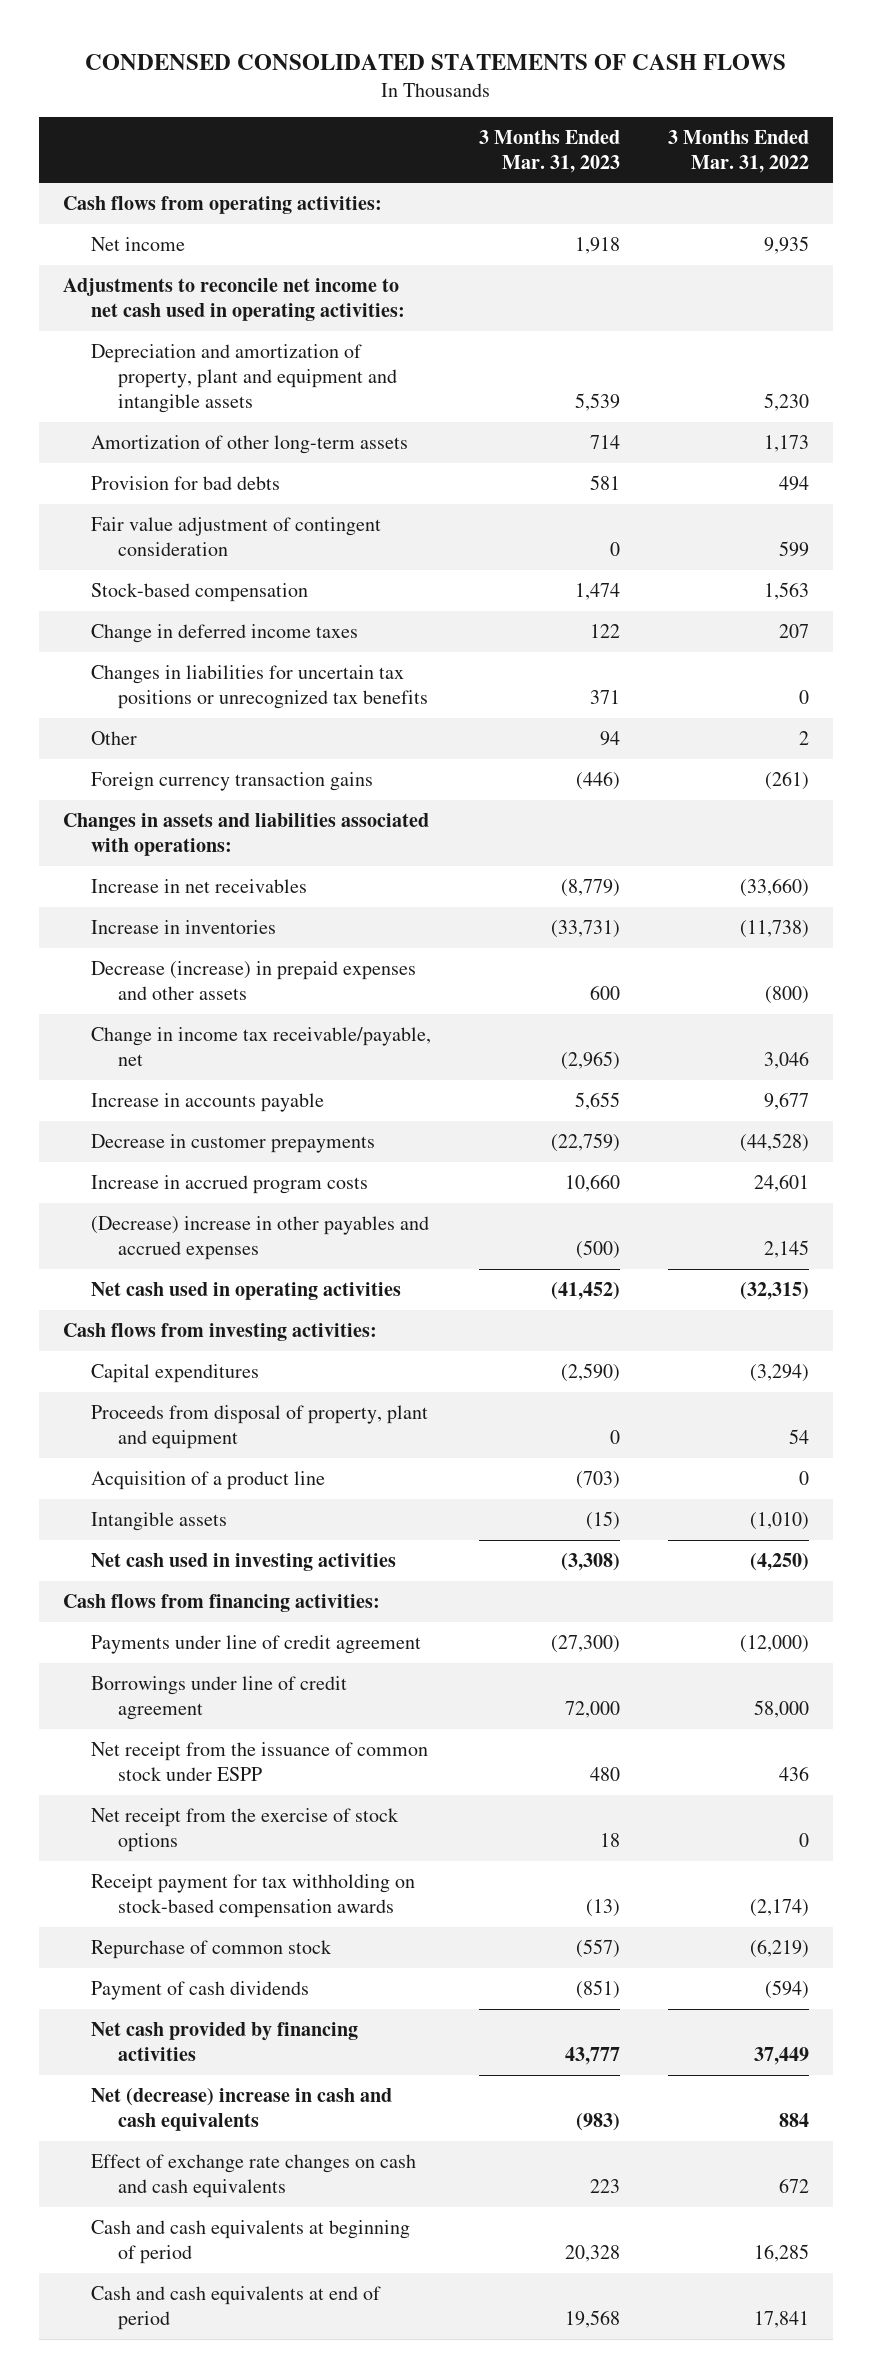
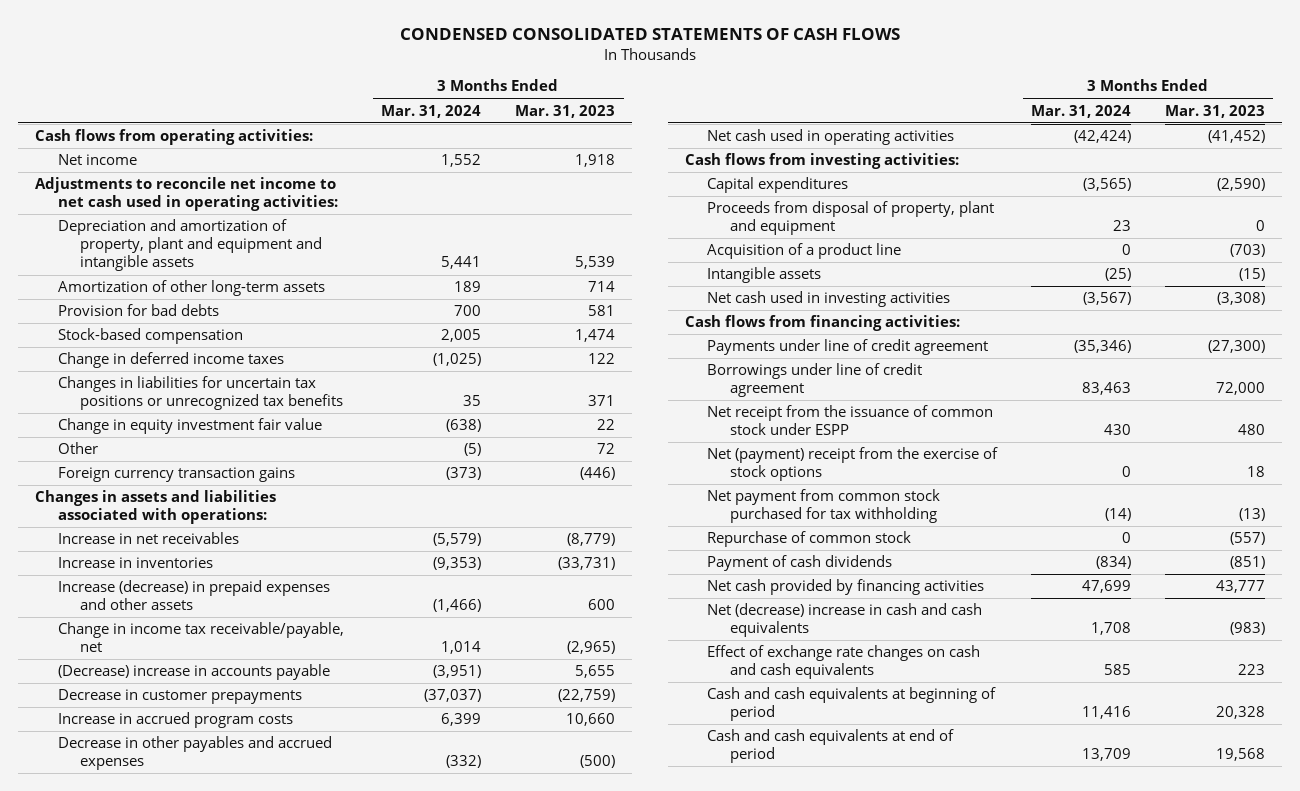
[667,129,809,173] 3 Months Ended Mar. 31, 2022 -> none
none -> [381,104,482,118] Mar. 31, 2024
[90,516,381,557] Fair value adjustment of contingent consideration -> none
none -> [57,418,322,435] Change in equity investment fair value
[599,730,620,746] 94 -> [597,443,616,455] 72
[90,960,416,1001] Decrease (increase) in prepaid expenses and other assets -> [57,580,330,611] Increase (decrease) in prepaid expenses and other assets
[90,1092,324,1112] Increase in accounts payable -> [57,664,330,681] (Decrease) increase in accounts payable
[90,1215,429,1261] (Decrease) increase in other payables and accrued expenses -> [57,736,332,771] Decrease in other payables and accrued expenses
[90,1807,399,1853] Net receipt from the exercise of stock options -> [707,447,999,482] Net (payment) receipt from the exercise of stock options
[90,1873,415,1919] Receipt payment for tax withholding on stock-based compensation awards -> [707,489,941,524] Net payment from common stock purchased for tax withholding

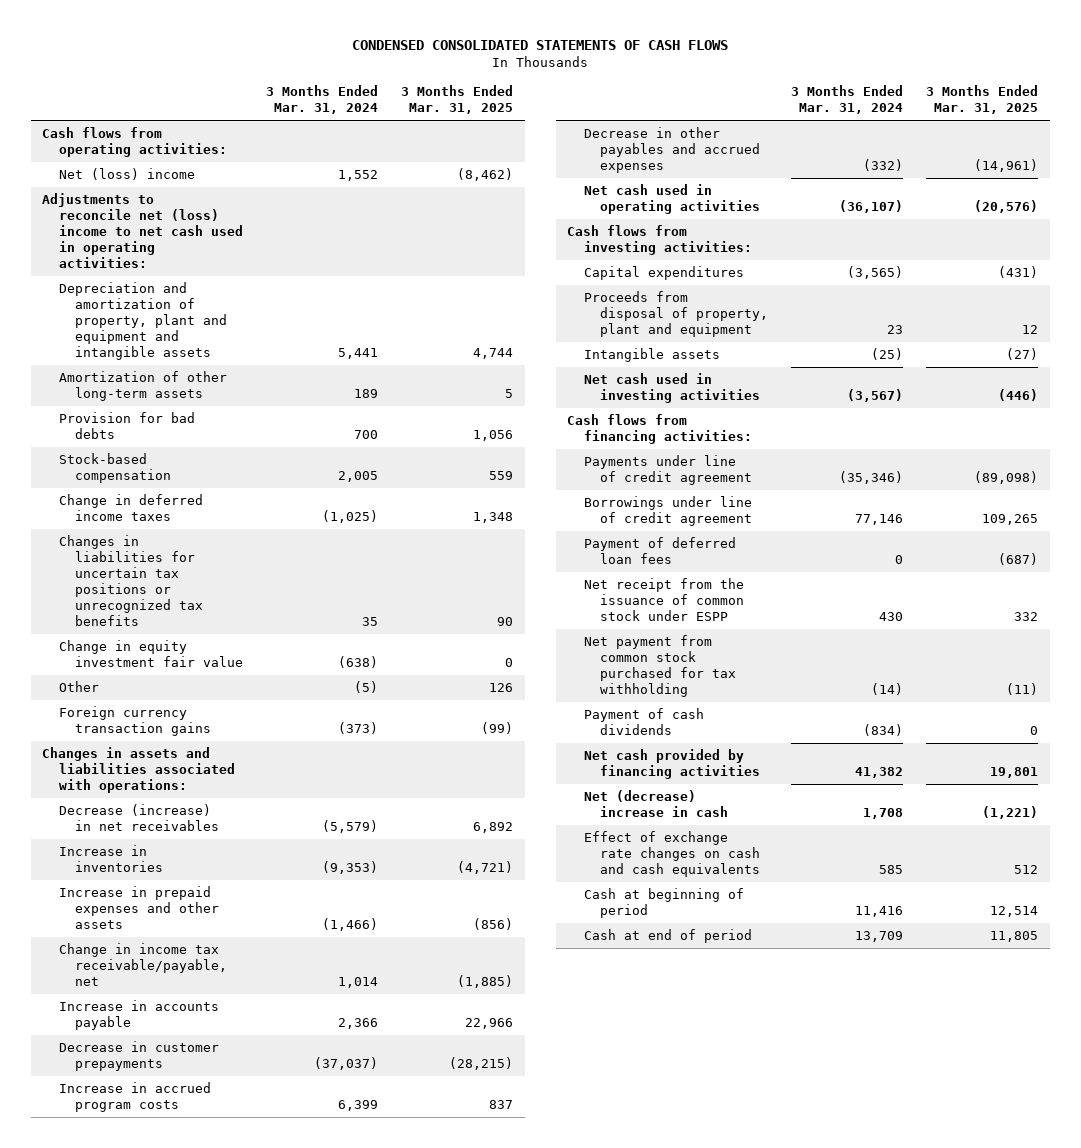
[515,104,616,118] Mar. 31, 2023 -> none
none -> [401,85,514,114] 3 Months Ended Mar. 31, 2025
[57,154,137,166] Net income -> [58,168,195,181] Net (loss) income
[34,177,338,212] Adjustments to reconcile net income to net cash used in operating activities: -> [42,193,243,268] Adjustments to reconcile net (loss) income to net cash used in operating activities:
[57,532,239,545] Increase in net receivables -> [58,804,220,832] Decrease (increase) in net receivables
[57,580,330,611] Increase (decrease) in prepaid expenses and other assets -> [58,886,220,929] Increase in prepaid expenses and other assets
[57,664,330,681] (Decrease) increase in accounts payable -> [58,1000,219,1031] Increase in accounts payable
[433,665,482,679] (3,951) -> [338,1018,379,1030] 2,366
[1074,130,1132,144] (42,424) -> [839,200,904,214] (36,107)
[707,243,902,260] Acquisition of a product line -> none
[1082,382,1132,396] 83,463 -> [855,514,904,526] 77,146
none -> [583,537,736,565] Payment of deferred loan fees
[707,447,999,482] Net (payment) receipt from the exercise of stock options -> none
[707,531,912,548] Repurchase of common stock -> none
[1082,580,1132,594] 47,699 -> [855,767,904,779] 41,382
[707,603,983,638] Net (decrease) increase in cash and cash equivalents -> [583,790,729,818] Net (decrease) increase in cash
[707,687,997,722] Cash and cash equivalents at beginning of period -> [583,888,744,919] Cash at beginning of period
[707,729,955,764] Cash and cash equivalents at end of period -> [583,929,752,944] Cash at end of period

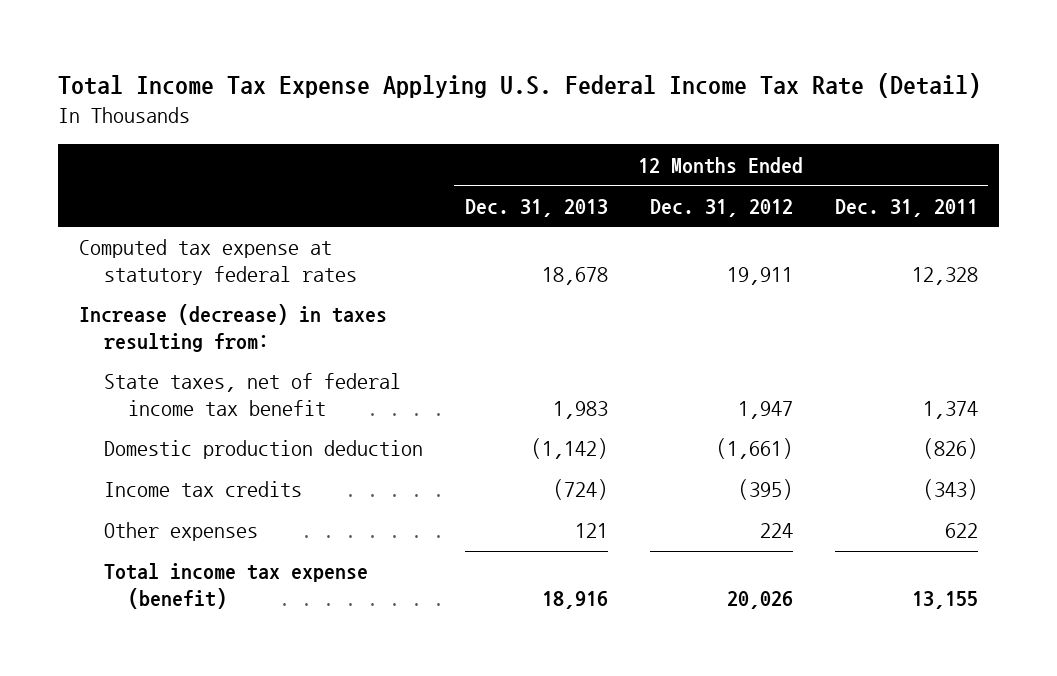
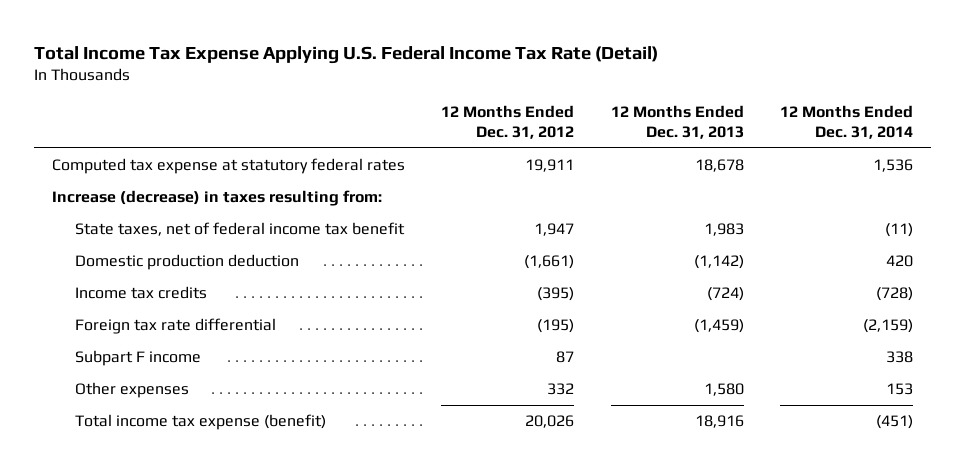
[834,198,978,217] Dec. 31, 2011 -> none
none -> [779,105,913,140] 12 Months Ended Dec. 31, 2014
none -> [74,317,276,334] Foreign tax rate differential
none -> [74,349,201,366] Subpart F income
[574,523,608,539] 121 -> [703,382,744,396] 1,580
[759,523,793,539] 224 -> [547,382,575,395] 332

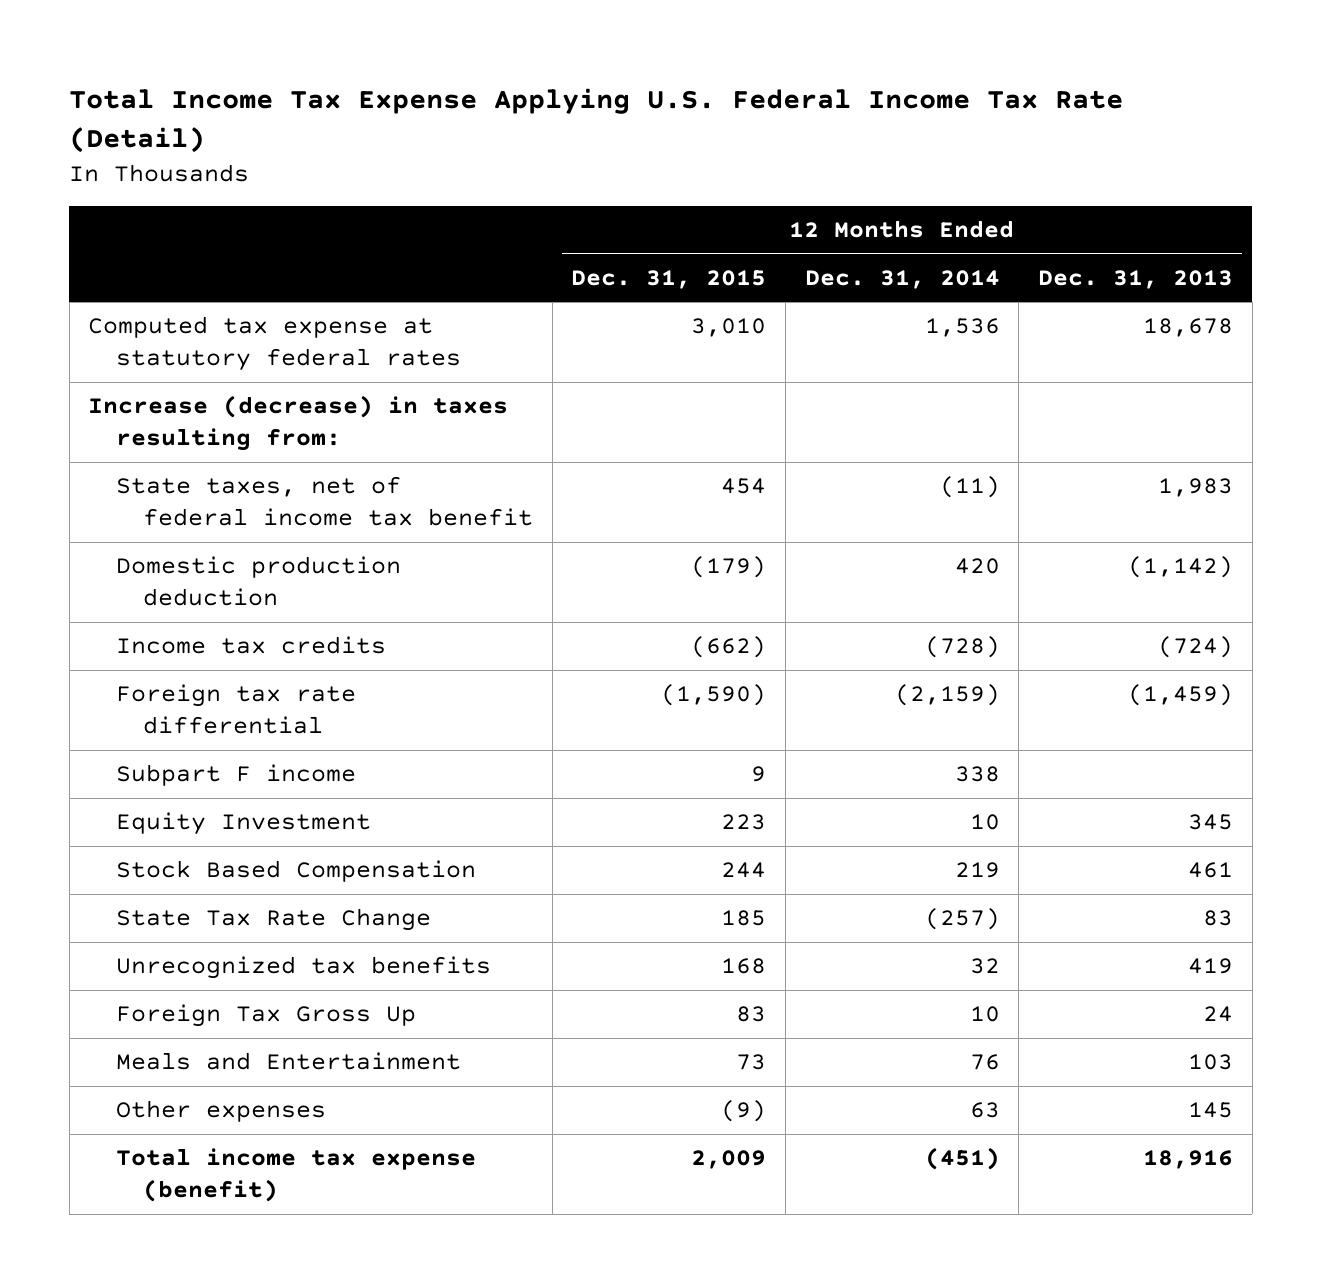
[441,105,575,140] 12 Months Ended Dec. 31, 2012 -> none
none -> [571,269,767,289] Dec. 31, 2015
none -> [115,812,371,836] Equity Investment
none -> [115,860,476,883] Stock Based Compensation
none -> [115,908,431,932] State Tax Rate Change
none -> [115,956,491,980] Unrecognized tax benefits
none -> [115,1004,416,1028] Foreign Tax Gross Up
none -> [115,1052,461,1071] Meals and Entertainment
[703,382,744,396] 1,580 -> [1187,1102,1233,1119] 145
[885,382,913,395] 153 -> [969,1102,1000,1119] 63

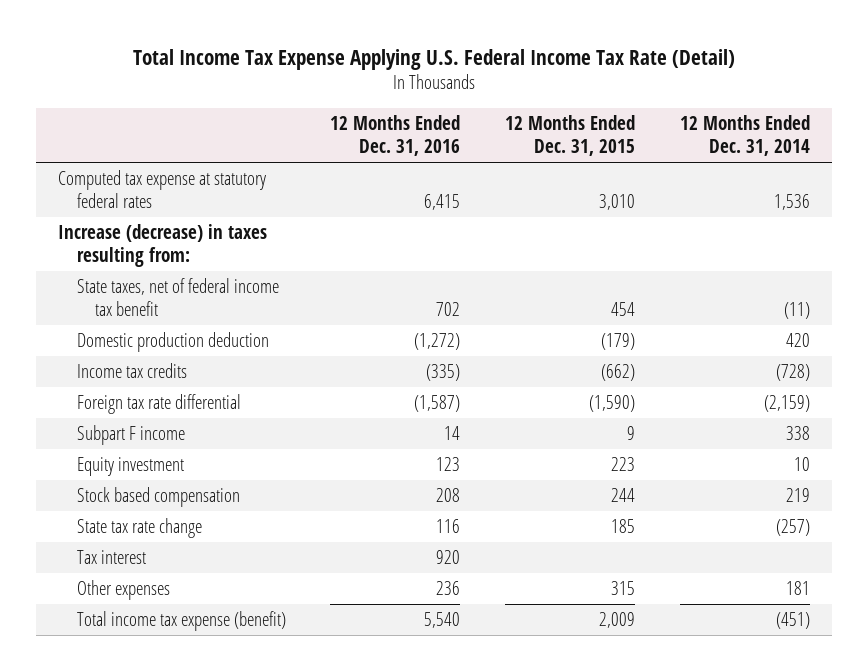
[1037,269,1233,289] Dec. 31, 2013 -> none
none -> [330,114,461,157] 12 Months Ended Dec. 31, 2016
[115,956,491,980] Unrecognized tax benefits -> none
[115,1004,416,1028] Foreign Tax Gross Up -> none
[115,1052,461,1071] Meals and Entertainment -> none
[115,812,371,836] Equity Investment -> [76,457,184,477] Equity investment
[115,860,476,883] Stock Based Compensation -> [76,487,240,508] Stock based compensation
[115,908,431,932] State Tax Rate Change -> [76,518,202,539] State tax rate change
none -> [76,550,146,565] Tax interest
[721,1100,767,1123] (9) -> [611,581,636,596] 315
[969,1102,1000,1119] 63 -> [785,581,810,596] 181

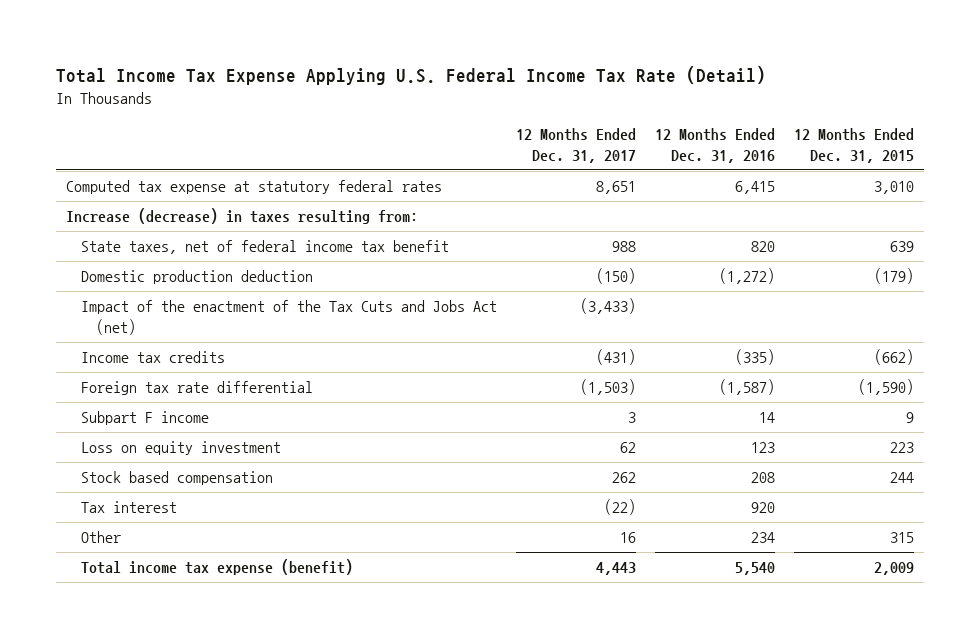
[679,114,810,157] 12 Months Ended Dec. 31, 2014 -> none
none -> [515,128,636,163] 12 Months Ended Dec. 31, 2017
[436,302,461,317] 702 -> [751,241,776,253] 820
[611,302,636,317] 454 -> [890,241,915,253] 639
none -> [80,300,497,336] Impact of the enactment of the Tax Cuts and Jobs Act (net)
[76,457,184,477] Equity investment -> [80,441,281,456] Loss on equity investment
[76,518,202,539] State tax rate change -> none
[76,580,170,601] Other expenses -> [80,531,121,544] Other
[436,581,461,596] 236 -> [751,532,776,544] 234

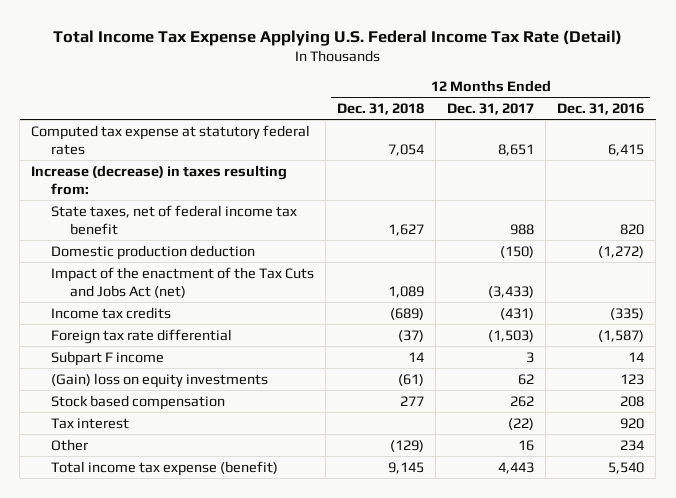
[794,128,915,163] 12 Months Ended Dec. 31, 2015 -> none
none -> [336,103,424,116] Dec. 31, 2018
[80,441,281,456] Loss on equity investment -> [50,372,268,388] (Gain) loss on equity investments

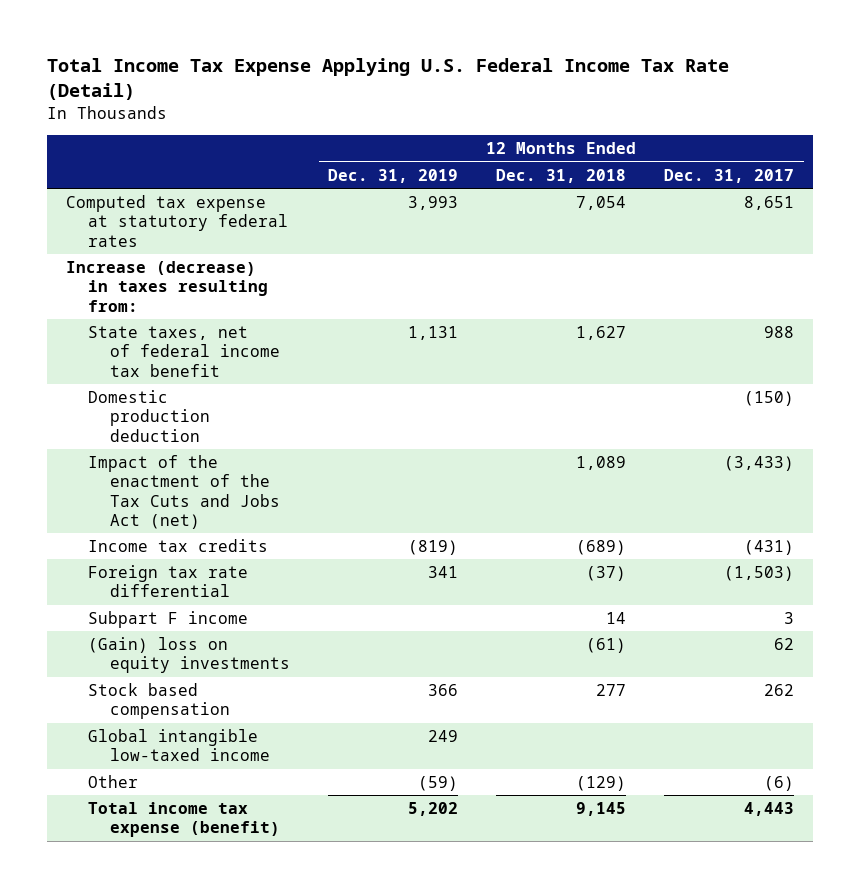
[557,103,645,116] Dec. 31, 2016 -> none
none -> [328,168,459,183] Dec. 31, 2019
[50,417,129,429] Tax interest -> none
none -> [88,729,271,762] Global intangible low-taxed income
[518,439,535,451] 16 -> [764,776,795,792] (6)

